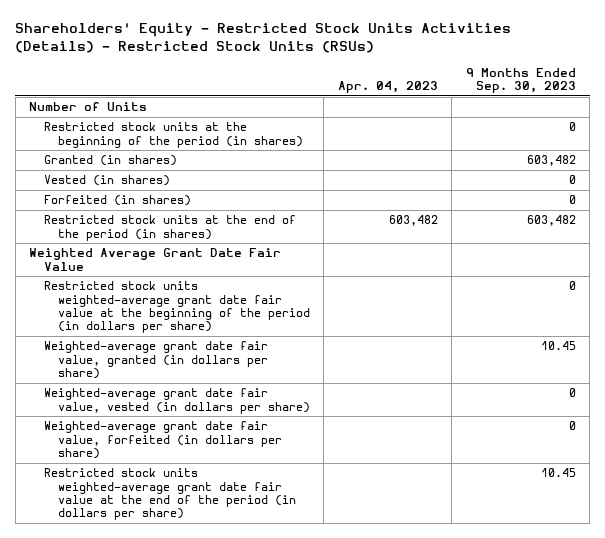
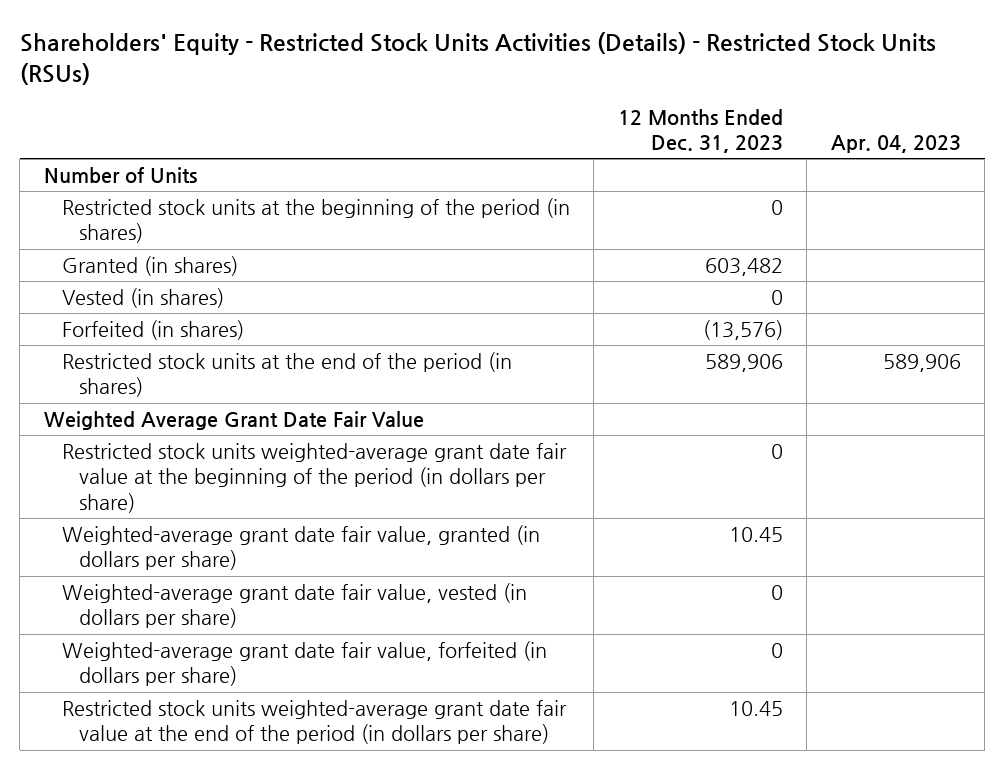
[465,67,576,94] 9 Months Ended Sep. 30, 2023 -> none
none -> [617,108,783,154] 12 Months Ended Dec. 31, 2023
[388,215,438,227] 603,482 -> [882,354,961,373] 589,906

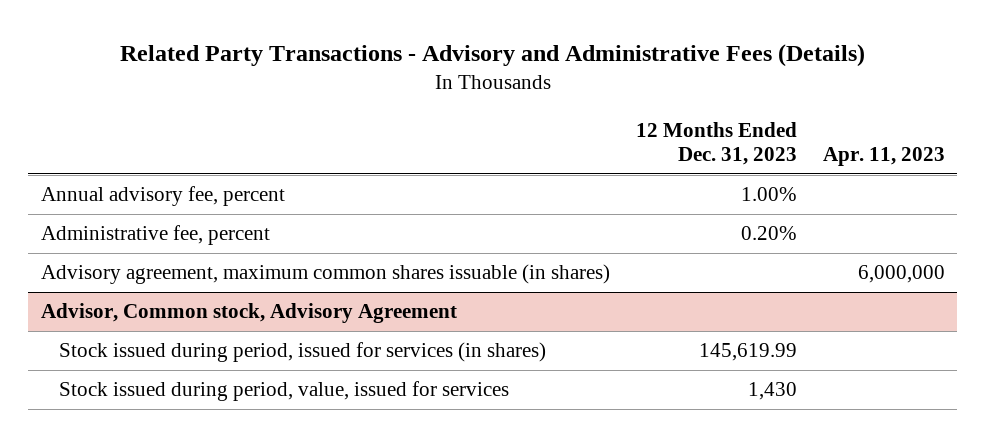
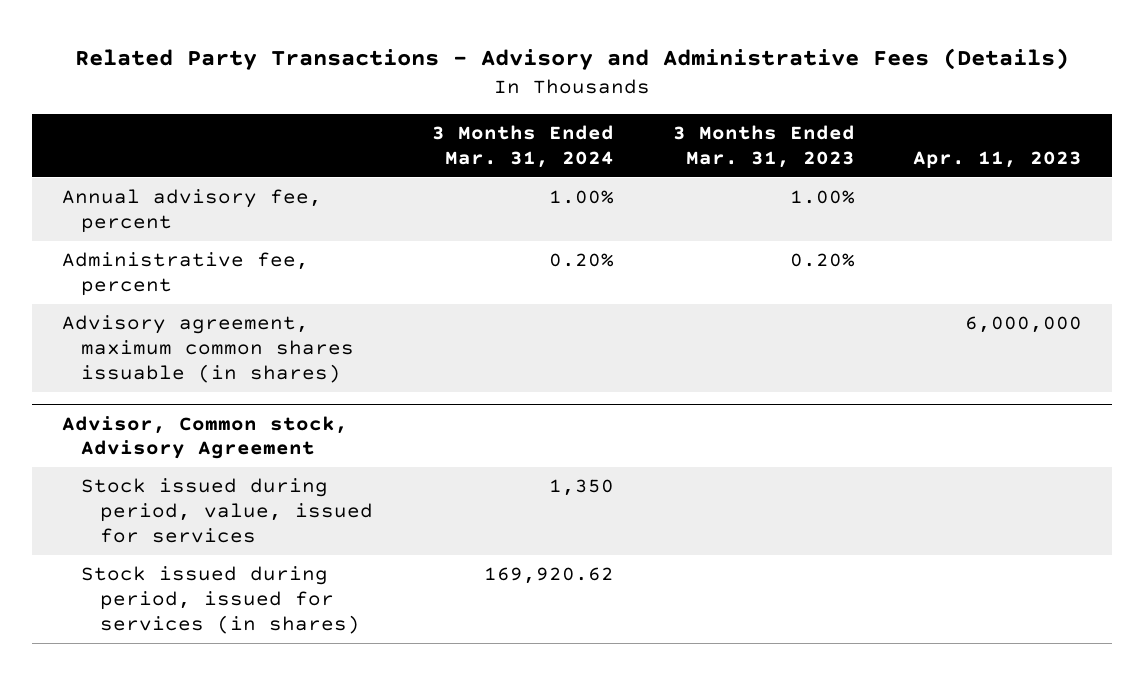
[635,121,797,166] 12 Months Ended Dec. 31, 2023 -> none
none -> [432,124,615,168] 3 Months Ended Mar. 31, 2024
none -> [672,124,855,168] 3 Months Ended Mar. 31, 2023
[59,342,547,363] Stock issued during period, issued for services (in shares) -> [81,566,361,634] Stock issued during period, issued for services (in shares)

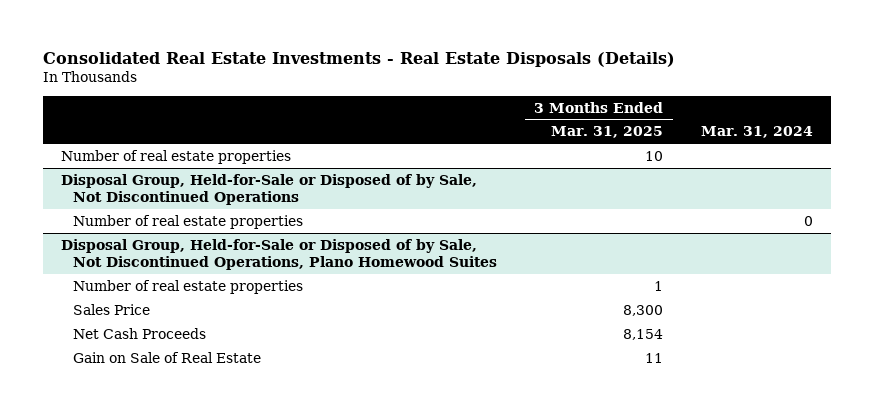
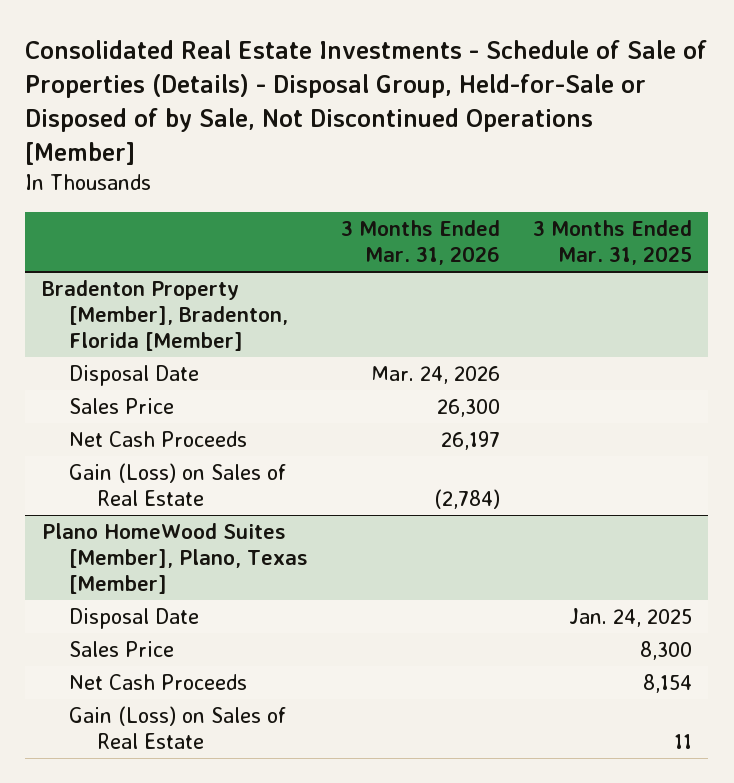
[42,51,675,67] Consolidated Real Estate Investments - Real Estate Disposals (Details) -> [25,40,708,165] Consolidated Real Estate Investments - Schedule of Sale of Properties (Details) - Disposal Group, Held-for-Sale or Disposed of by Sale, Not Discontinued Operations [Member]
[700,126,813,139] Mar. 31, 2024 -> none
none -> [341,220,501,266] 3 Months Ended Mar. 31, 2026
[61,149,292,164] Number of real estate properties -> none
[61,173,478,206] Disposal Group, Held-for-Sale or Disposed of by Sale, Not Discontinued Operations -> none
[72,214,303,229] Number of real estate properties -> none
[72,279,303,294] Number of real estate properties -> none
none -> [41,279,289,352] Bradenton Property [Member], Bradenton, Florida [Member]
none -> [69,364,200,386] Disposal Date
none -> [69,397,175,414] Sales Price
none -> [69,430,248,447] Net Cash Proceeds
none -> [69,462,287,507] Gain (Loss) on Sales of Real Estate
[61,238,497,271] Disposal Group, Held-for-Sale or Disposed of by Sale, Not Discontinued Operations, Plano Homewood Suites -> [41,522,309,595] Plano HomeWood Suites [Member], Plano, Texas [Member]
none -> [69,607,200,629] Disposal Date
[72,351,261,363] Gain on Sale of Real Estate -> [69,705,287,750] Gain (Loss) on Sales of Real Estate

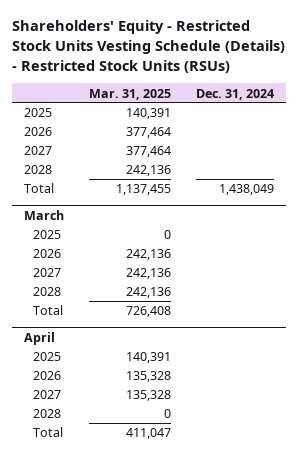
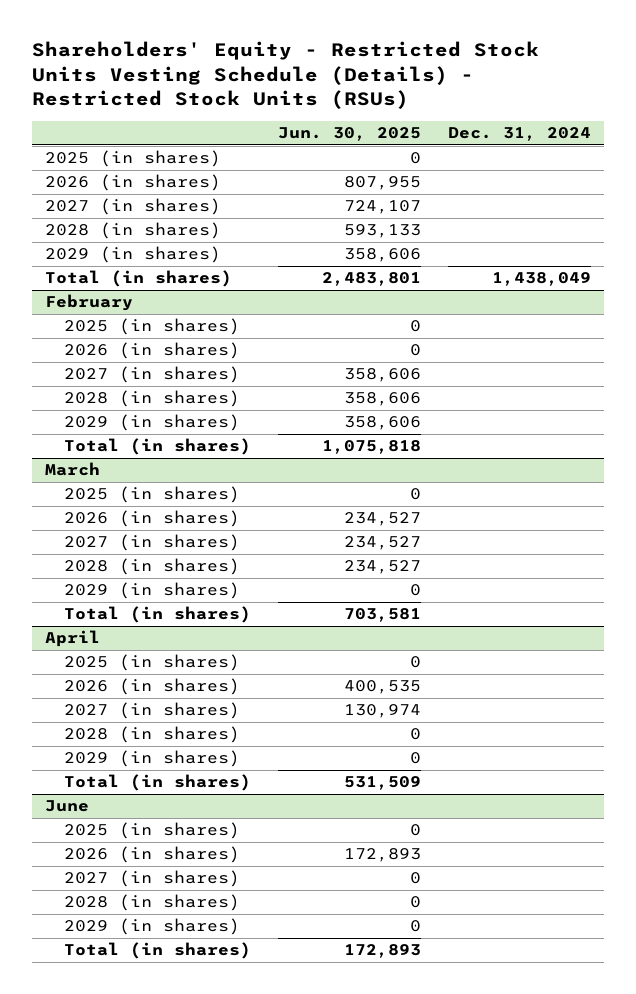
[88,88,171,100] Mar. 31, 2025 -> none
none -> [278,127,422,142] Jun. 30, 2025
[24,108,53,118] 2025 -> [45,150,222,168] 2025 (in shares)
[24,127,53,137] 2026 -> [45,174,222,192] 2026 (in shares)
[24,146,53,156] 2027 -> [45,198,222,216] 2027 (in shares)
[24,165,53,175] 2028 -> [45,222,222,240] 2028 (in shares)
none -> [45,246,222,264] 2029 (in shares)
[24,183,55,194] Total -> [45,270,233,288] Total (in shares)
none -> [45,294,134,312] February
none -> [64,318,241,336] 2025 (in shares)
none -> [64,342,241,360] 2026 (in shares)
none -> [64,366,241,384] 2027 (in shares)
none -> [64,390,241,408] 2028 (in shares)
none -> [64,414,241,432] 2029 (in shares)
none -> [64,438,252,456] Total (in shares)
[33,230,62,240] 2025 -> [64,486,241,504] 2025 (in shares)
[33,249,62,259] 2026 -> [64,510,241,528] 2026 (in shares)
[33,268,62,278] 2027 -> [64,534,241,552] 2027 (in shares)
[33,287,62,297] 2028 -> [64,558,241,576] 2028 (in shares)
none -> [64,582,241,600] 2029 (in shares)
[33,305,64,316] Total -> [64,606,252,624] Total (in shares)
[33,352,62,362] 2025 -> [64,654,241,672] 2025 (in shares)
[33,371,62,381] 2026 -> [64,678,241,696] 2026 (in shares)
[33,390,62,400] 2027 -> [64,702,241,720] 2027 (in shares)
[33,409,62,419] 2028 -> [64,726,241,744] 2028 (in shares)
none -> [64,750,241,768] 2029 (in shares)
[33,427,64,438] Total -> [64,774,252,792] Total (in shares)
none -> [45,800,90,813] June
none -> [64,822,241,840] 2025 (in shares)
none -> [64,846,241,864] 2026 (in shares)
none -> [64,870,241,888] 2027 (in shares)
none -> [64,894,241,912] 2028 (in shares)
none -> [64,918,241,936] 2029 (in shares)
none -> [64,942,252,960] Total (in shares)

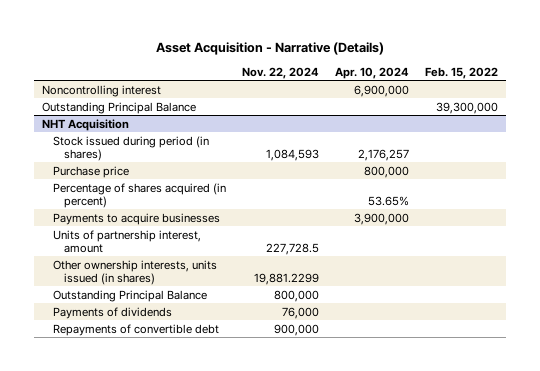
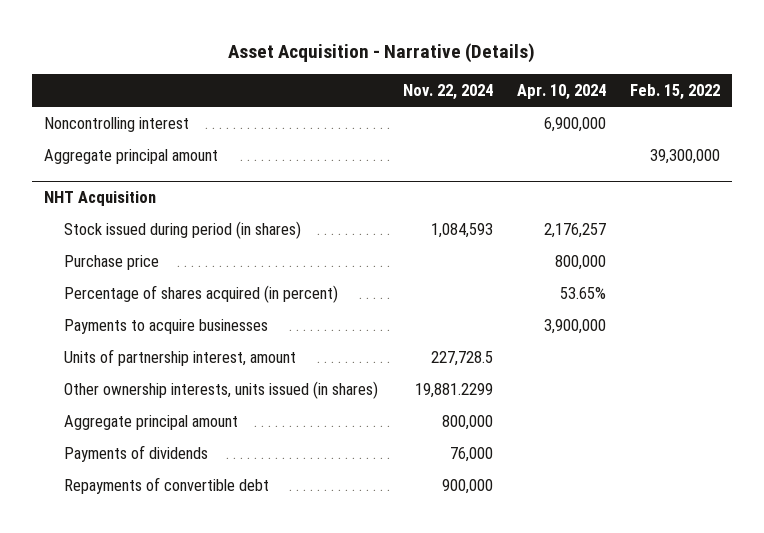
[41,101,196,114] Outstanding Principal Balance -> [44,148,219,164] Aggregate principal amount
[52,289,207,302] Outstanding Principal Balance -> [64,414,239,430] Aggregate principal amount

